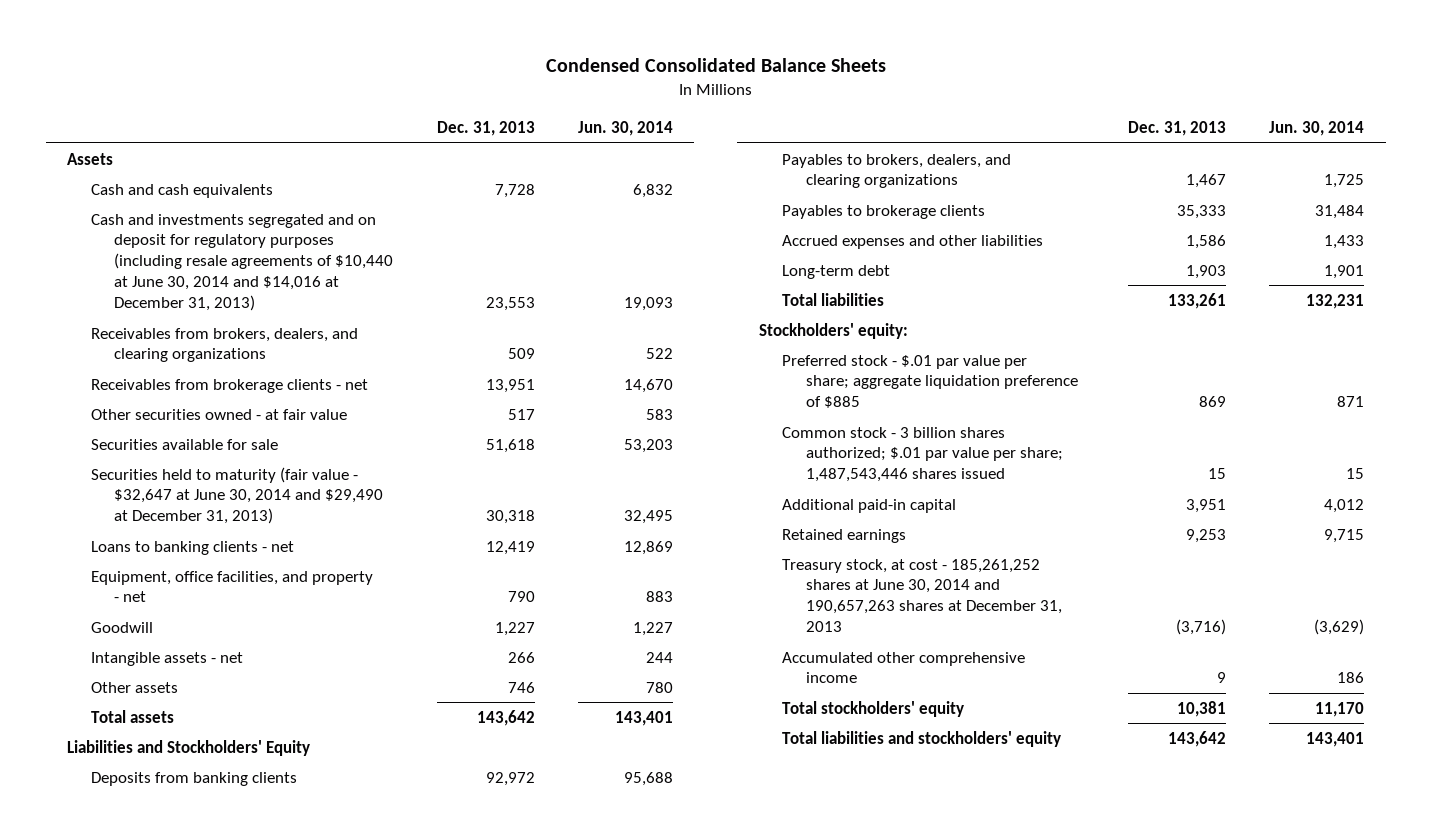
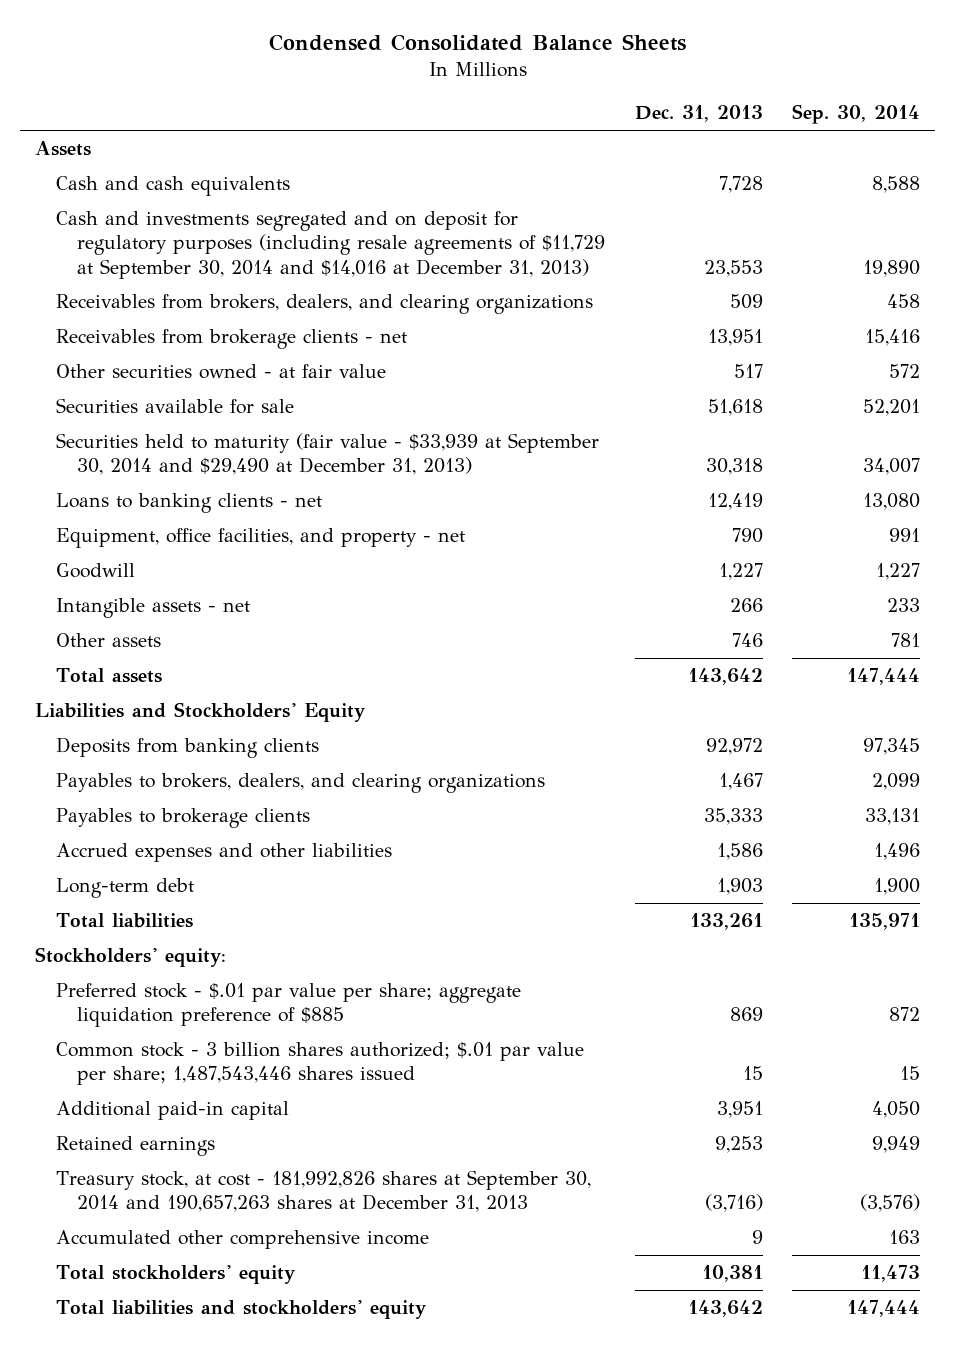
[577,121,673,137] Jun. 30, 2014 -> none
none -> [792,104,921,125] Sep. 30, 2014
[90,213,394,312] Cash and investments segregated and on deposit for regulatory purposes (including resale agreements of $10,440 at June 30, 2014 and $14,016 at December 31, 2013) -> [55,211,606,279] Cash and investments segregated and on deposit for regulatory purposes (including resale agreements of $11,729 at September 30, 2014 and $14,016 at December 31, 2013)
[90,466,384,525] Securities held to maturity (fair value - $32,647 at June 30, 2014 and $29,490 at December 31, 2013) -> [55,433,599,476] Securities held to maturity (fair value - $33,939 at September 30, 2014 and $29,490 at December 31, 2013)
[782,558,1062,633] Treasury stock, at cost - 185,261,252 shares at June 30, 2014 and 190,657,263 shares at December 31, 2013 -> [55,1170,591,1213] Treasury stock, at cost - 181,992,826 shares at September 30, 2014 and 190,657,263 shares at December 31, 2013

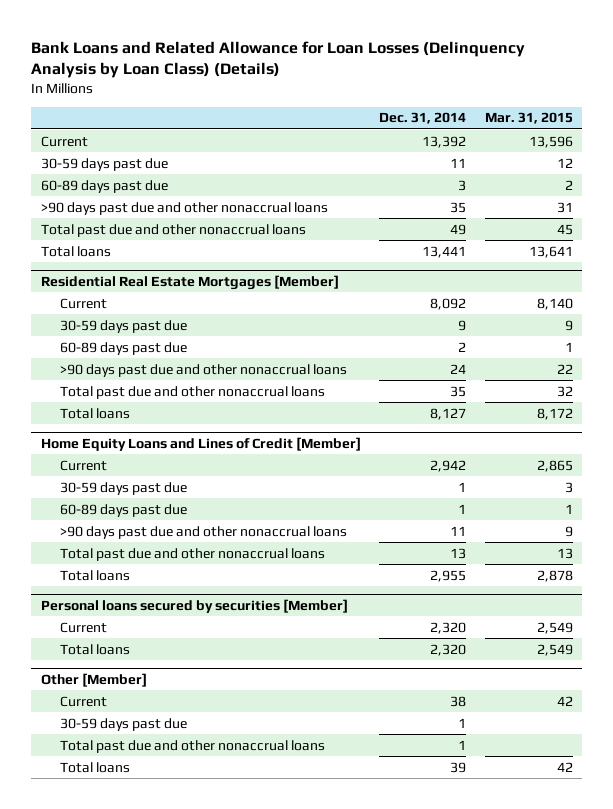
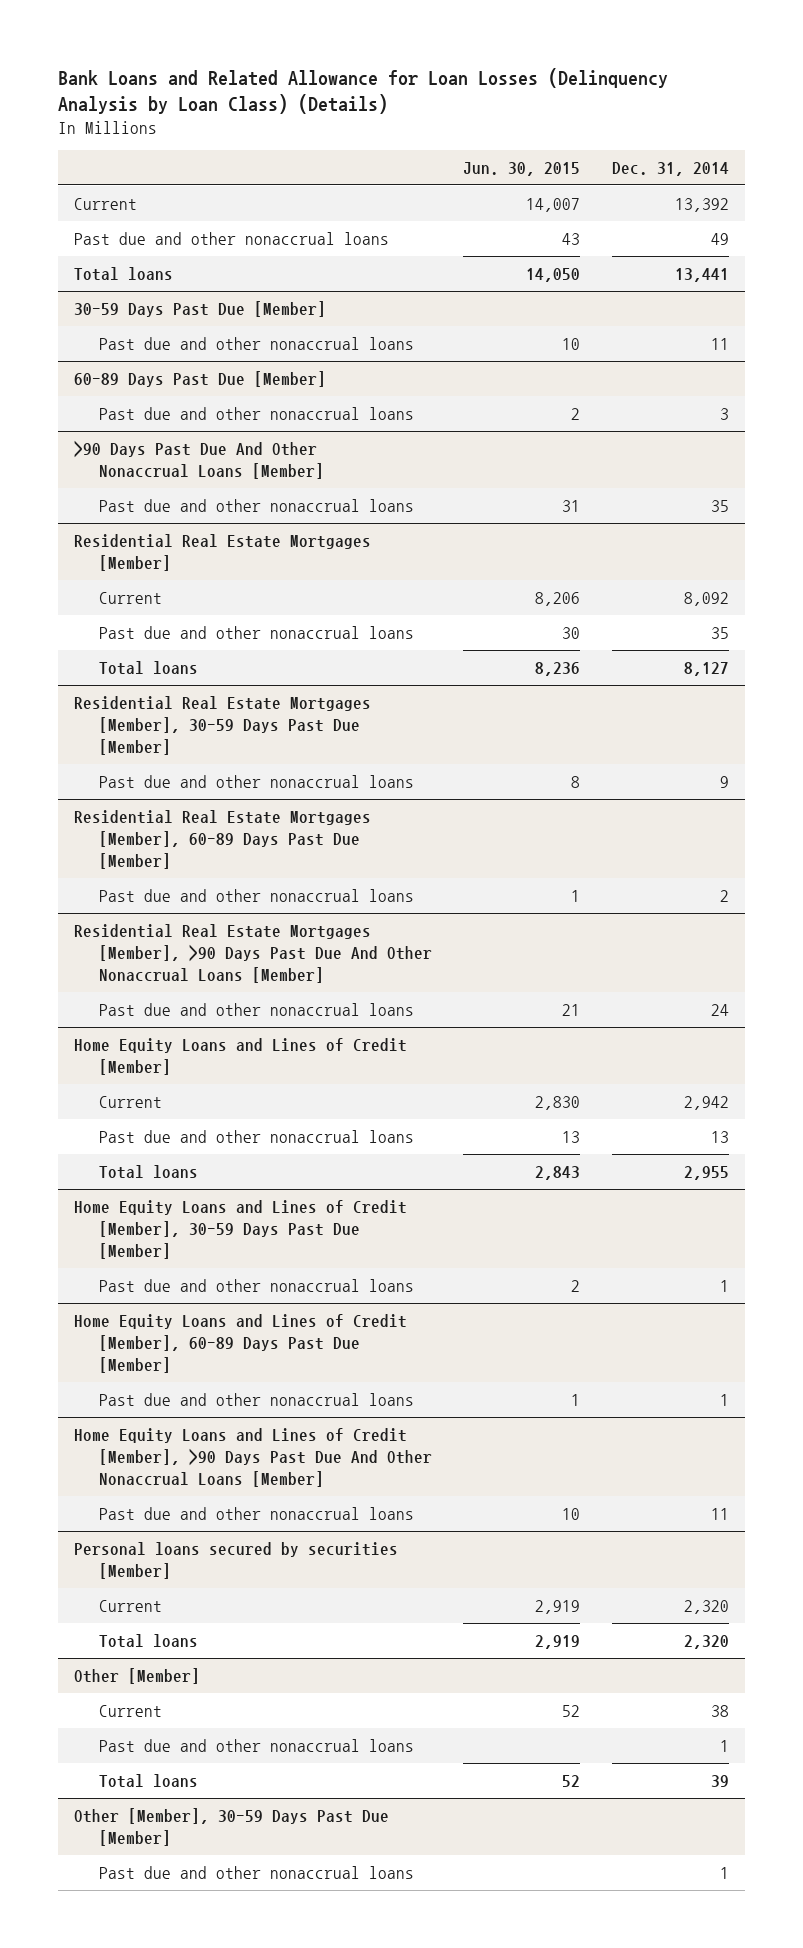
[484,112,573,125] Mar. 31, 2015 -> none
none -> [463,161,581,176] Jun. 30, 2015
[40,157,168,171] 30-59 days past due -> none
[40,179,168,193] 60-89 days past due -> none
[40,201,328,215] >90 days past due and other nonaccrual loans -> none
[40,223,306,237] Total past due and other nonaccrual loans -> [73,231,389,245] Past due and other nonaccrual loans
none -> [73,300,326,317] 30-59 Days Past Due [Member]
none -> [98,336,414,350] Past due and other nonaccrual loans
none -> [73,370,326,387] 60-89 Days Past Due [Member]
none -> [98,406,414,420] Past due and other nonaccrual loans
none -> [73,439,324,479] >90 Days Past Due And Other Nonaccrual Loans [Member]
none -> [98,498,414,512] Past due and other nonaccrual loans
[59,319,187,333] 30-59 days past due -> none
[59,341,187,355] 60-89 days past due -> none
[59,363,347,377] >90 days past due and other nonaccrual loans -> none
[59,385,325,399] Total past due and other nonaccrual loans -> [98,625,414,639] Past due and other nonaccrual loans
none -> [73,695,371,755] Residential Real Estate Mortgages [Member], 30-59 Days Past Due [Member]
none -> [98,774,414,788] Past due and other nonaccrual loans
none -> [73,809,371,869] Residential Real Estate Mortgages [Member], 60-89 Days Past Due [Member]
none -> [98,888,414,902] Past due and other nonaccrual loans
none -> [73,923,432,983] Residential Real Estate Mortgages [Member], >90 Days Past Due And Other Nonaccrual Loans [Member]
none -> [98,1002,414,1016] Past due and other nonaccrual loans
[59,481,187,495] 30-59 days past due -> none
[59,503,187,517] 60-89 days past due -> none
[59,525,347,539] >90 days past due and other nonaccrual loans -> none
[59,547,325,561] Total past due and other nonaccrual loans -> [98,1129,414,1143] Past due and other nonaccrual loans
none -> [73,1199,407,1259] Home Equity Loans and Lines of Credit [Member], 30-59 Days Past Due [Member]
none -> [98,1278,414,1292] Past due and other nonaccrual loans
none -> [73,1313,407,1373] Home Equity Loans and Lines of Credit [Member], 60-89 Days Past Due [Member]
none -> [98,1392,414,1406] Past due and other nonaccrual loans
none -> [73,1427,432,1487] Home Equity Loans and Lines of Credit [Member], >90 Days Past Due And Other Nonaccrual Loans [Member]
none -> [98,1506,414,1520] Past due and other nonaccrual loans
[59,717,187,731] 30-59 days past due -> none
[59,739,325,753] Total past due and other nonaccrual loans -> [98,1738,414,1752] Past due and other nonaccrual loans
none -> [73,1807,389,1846] Other [Member], 30-59 Days Past Due [Member]
none -> [98,1865,414,1879] Past due and other nonaccrual loans

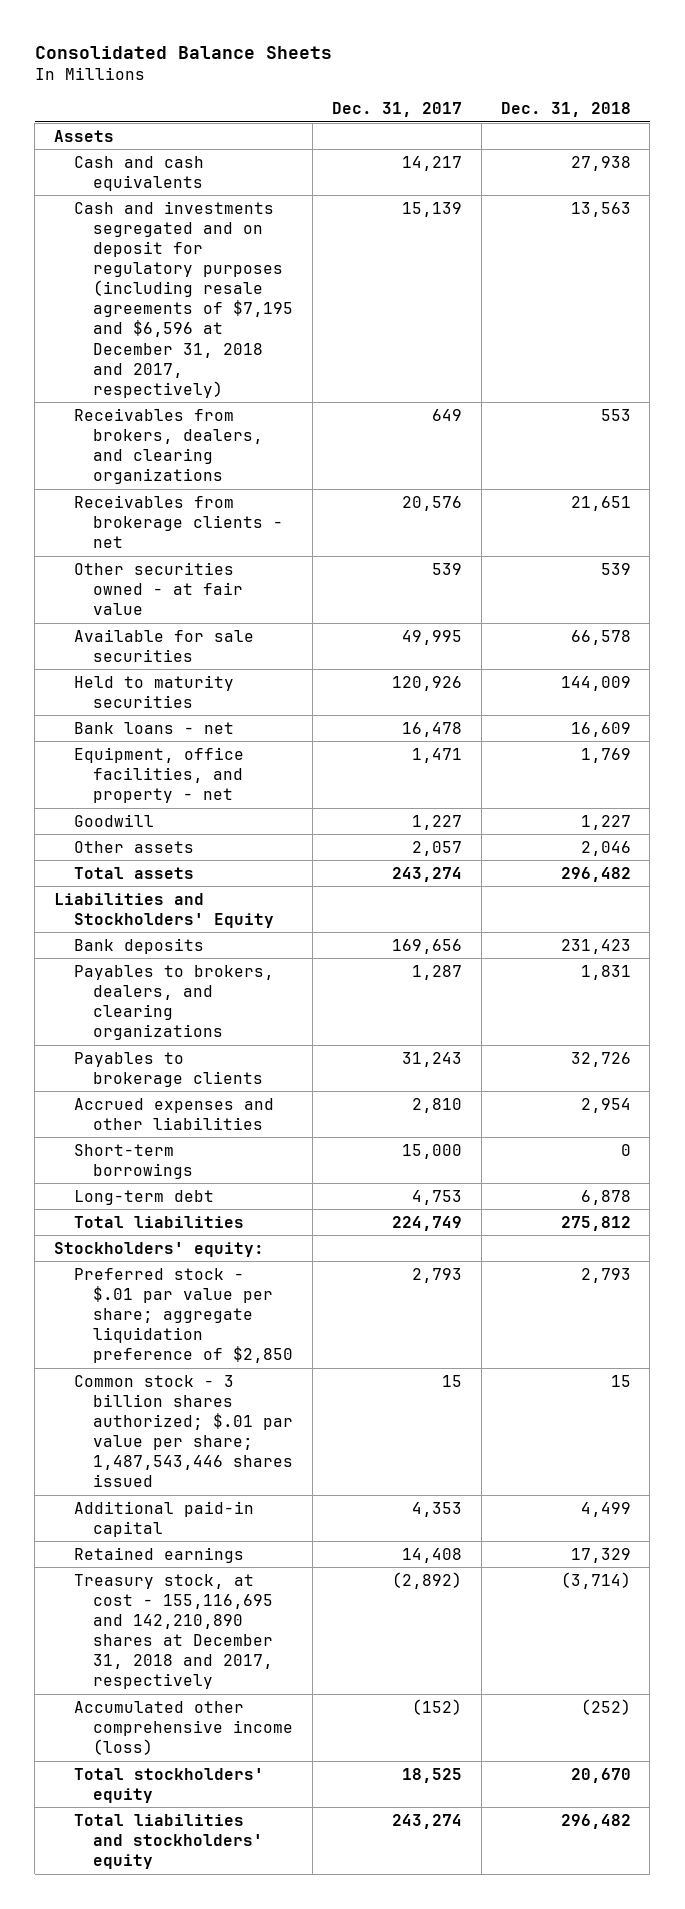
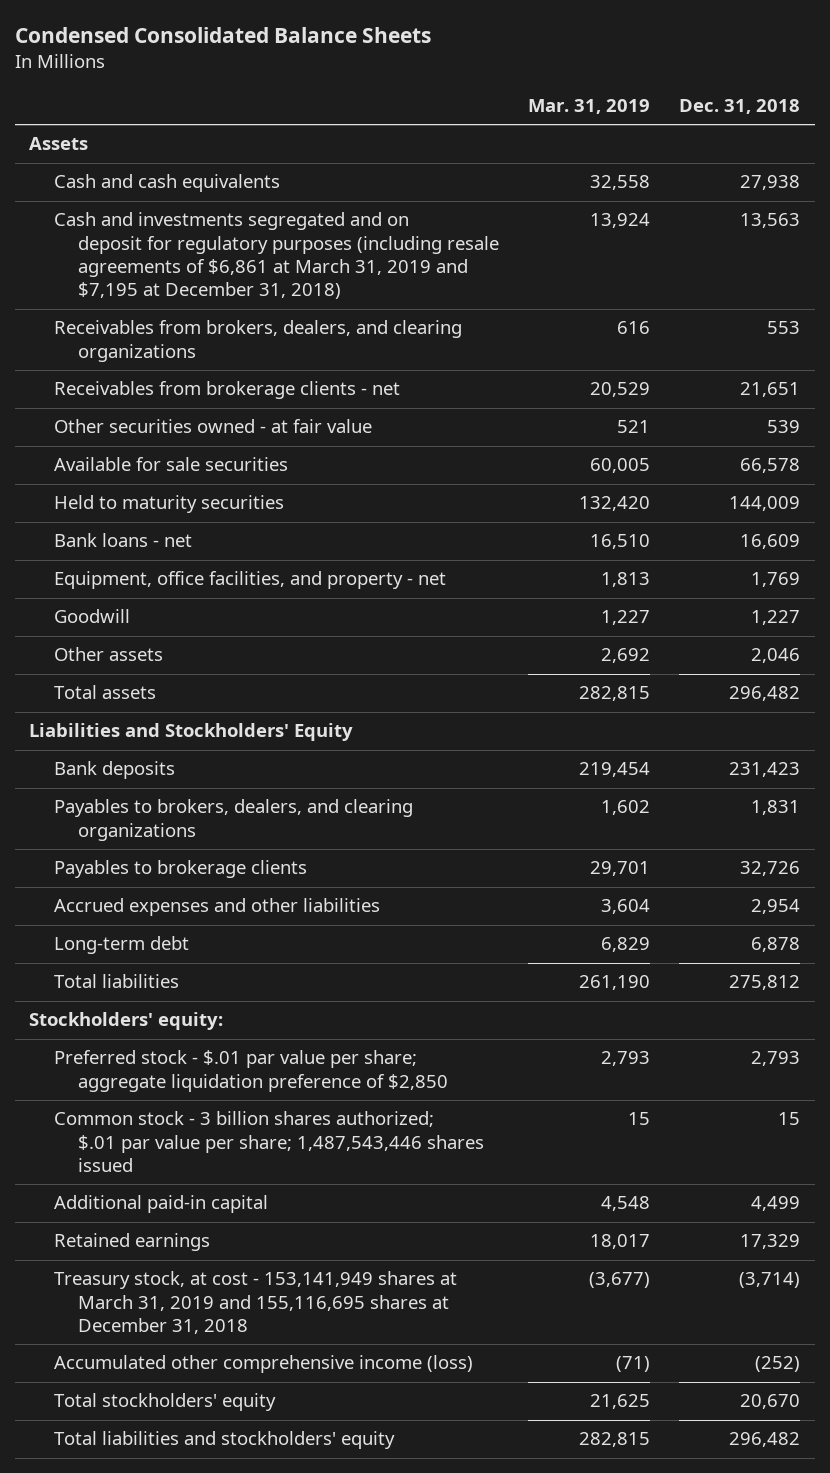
[34,45,332,59] Consolidated Balance Sheets -> [14,27,431,44] Condensed Consolidated Balance Sheets
[331,102,462,118] Dec. 31, 2017 -> none
none -> [528,98,651,114] Mar. 31, 2019
[73,200,294,398] Cash and investments segregated and on deposit for regulatory purposes (including resale agreements of $7,195 and $6,596 at December 31, 2018 and 2017, respectively) -> [53,212,500,300] Cash and investments segregated and on deposit for regulatory purposes (including resale agreements of $6,861 at March 31, 2019 and $7,195 at December 31, 2018)
[73,1143,194,1179] Short-term borrowings -> none
[73,1573,274,1690] Treasury stock, at cost - 155,116,695 and 142,210,890 shares at December 31, 2018 and 2017, respectively -> [53,1271,457,1334] Treasury stock, at cost - 153,141,949 shares at March 31, 2019 and 155,116,695 shares at December 31, 2018

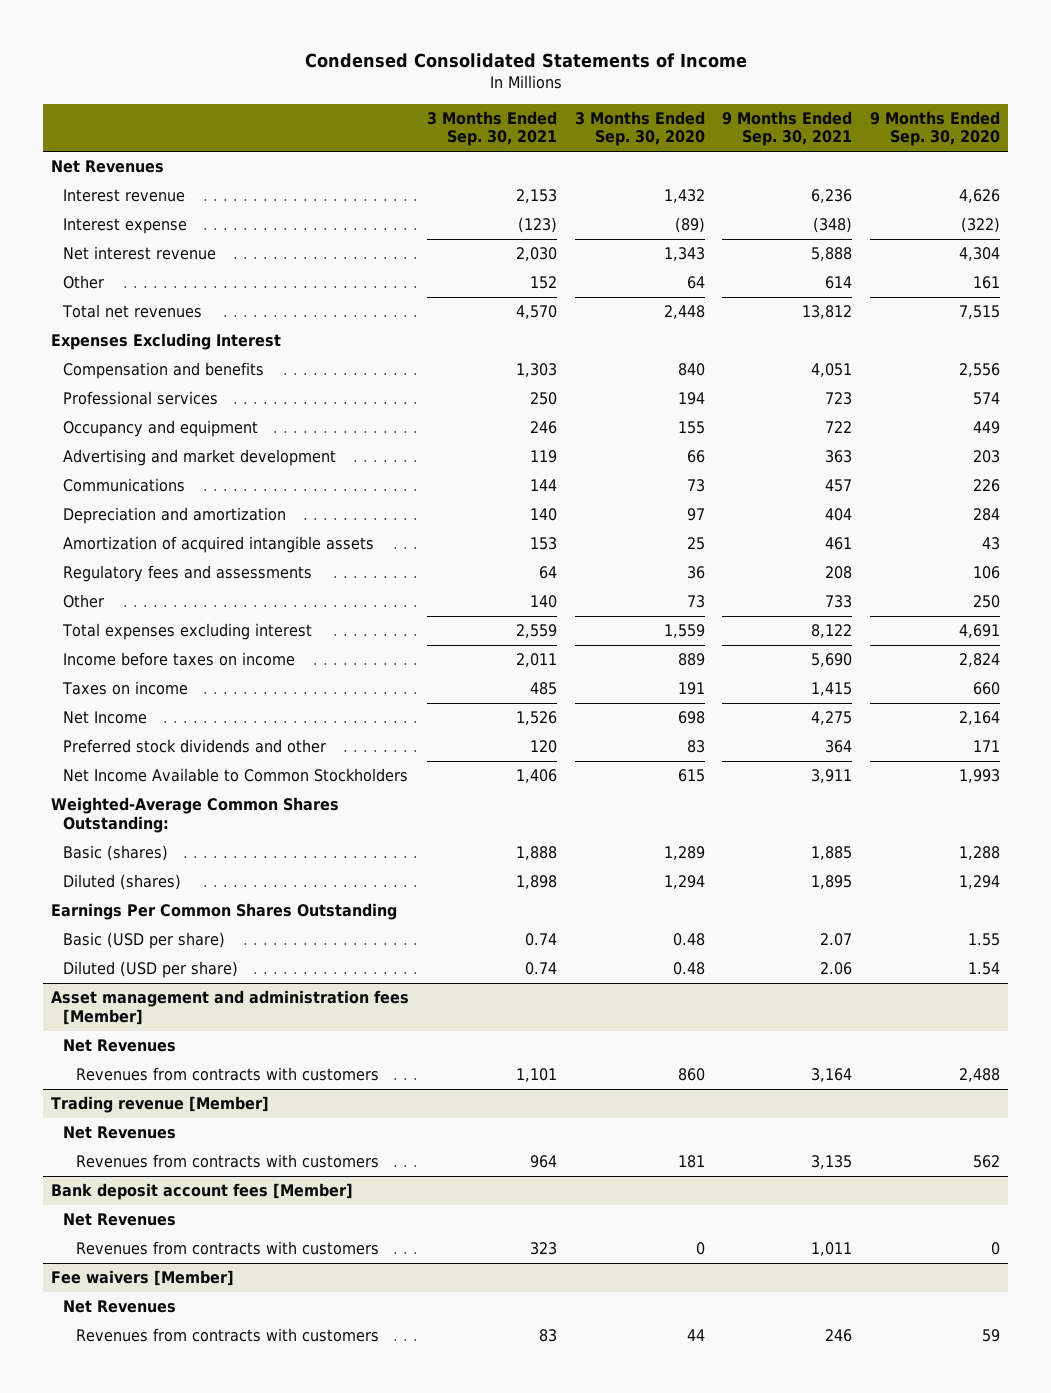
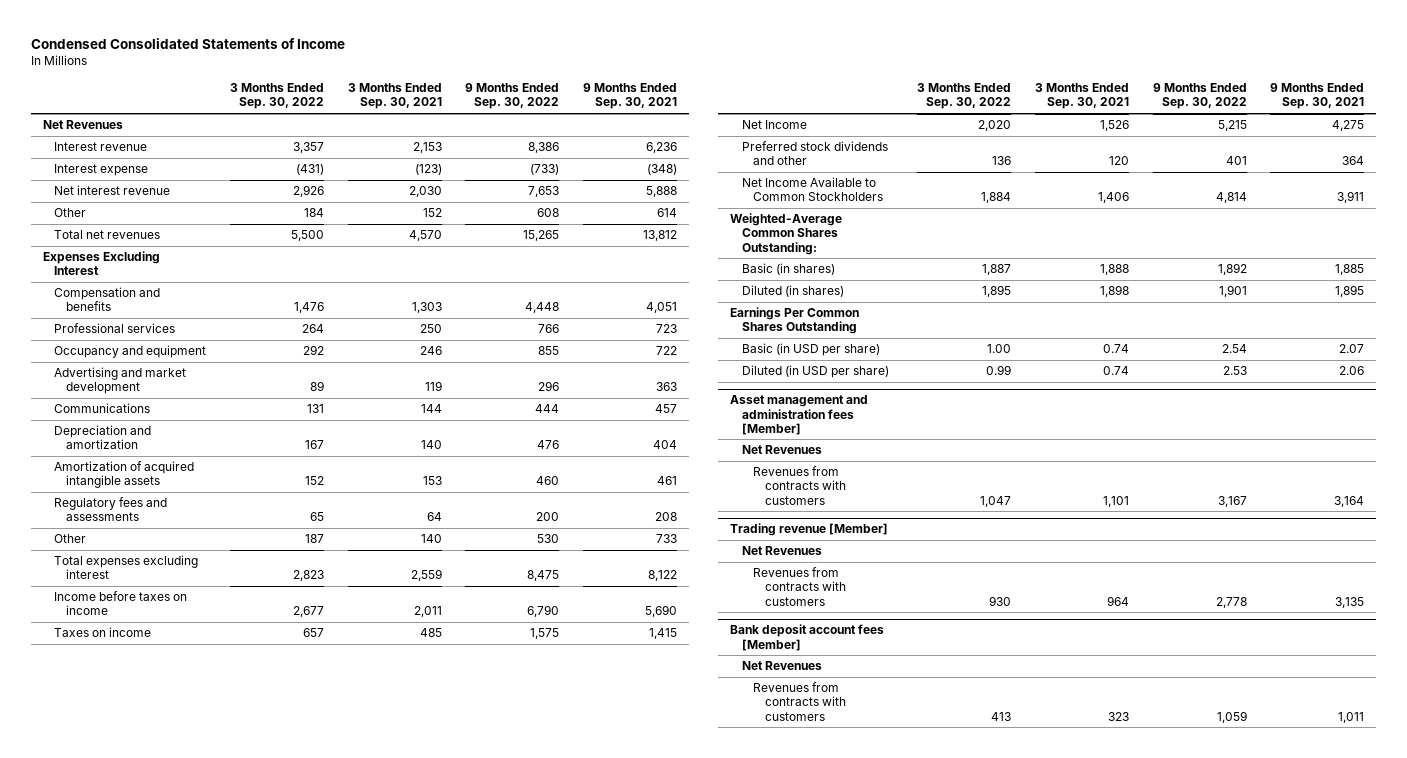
[574,111,705,147] 3 Months Ended Sep. 30, 2020 -> none
[869,111,1000,147] 9 Months Ended Sep. 30, 2020 -> none
none -> [229,83,324,110] 3 Months Ended Sep. 30, 2022
none -> [465,83,560,110] 9 Months Ended Sep. 30, 2022
[63,845,169,862] Basic (shares) -> [741,263,835,276] Basic (in shares)
[63,874,182,891] Diluted (shares) -> [741,285,844,298] Diluted (in shares)
[63,932,226,950] Basic (USD per share) -> [741,343,880,357] Basic (in USD per share)
[63,961,239,979] Diluted (USD per share) -> [741,365,889,379] Diluted (in USD per share)
[51,1270,235,1287] Fee waivers [Member] -> none
[63,1300,177,1314] Net Revenues -> none
[75,1328,379,1343] Revenues from contracts with customers -> none

